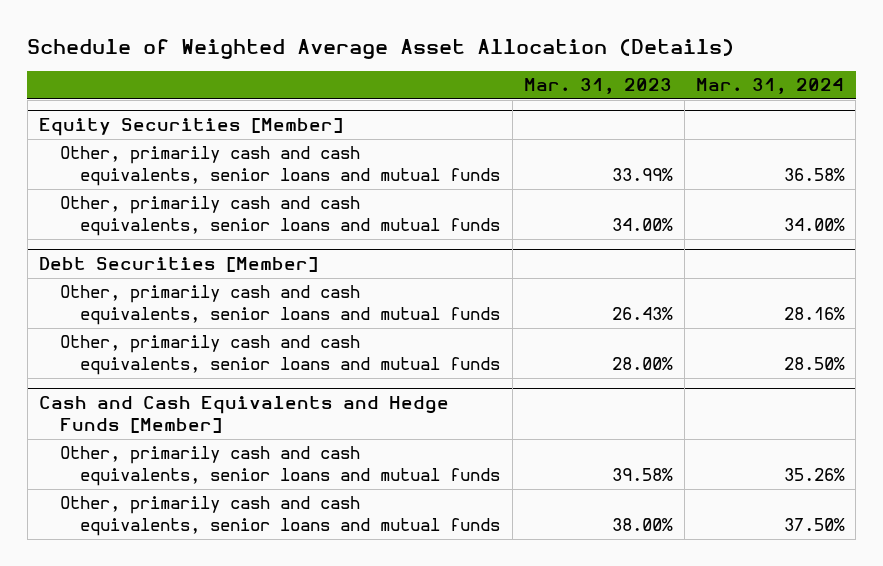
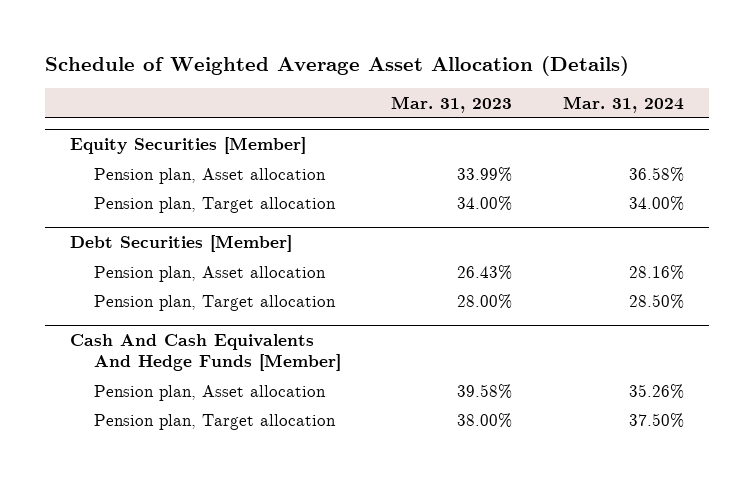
[59,146,501,187] Other, primarily cash and cash equivalents, senior loans and mutual funds -> [93,167,326,184] Pension plan, Asset allocation
[59,196,501,237] Other, primarily cash and cash equivalents, senior loans and mutual funds -> [93,196,336,213] Pension plan, Target allocation
[59,285,501,326] Other, primarily cash and cash equivalents, senior loans and mutual funds -> [93,265,326,282] Pension plan, Asset allocation
[59,335,501,376] Other, primarily cash and cash equivalents, senior loans and mutual funds -> [93,294,336,311] Pension plan, Target allocation
[39,396,450,433] Cash and Cash Equivalents and Hedge Funds [Member] -> [70,334,341,371] Cash And Cash Equivalents And Hedge Funds [Member]
[59,446,501,487] Other, primarily cash and cash equivalents, senior loans and mutual funds -> [93,384,326,401] Pension plan, Asset allocation
[59,496,501,537] Other, primarily cash and cash equivalents, senior loans and mutual funds -> [93,413,336,430] Pension plan, Target allocation

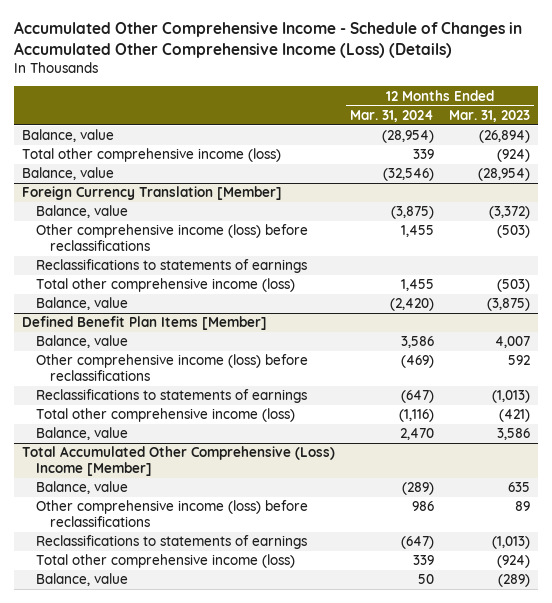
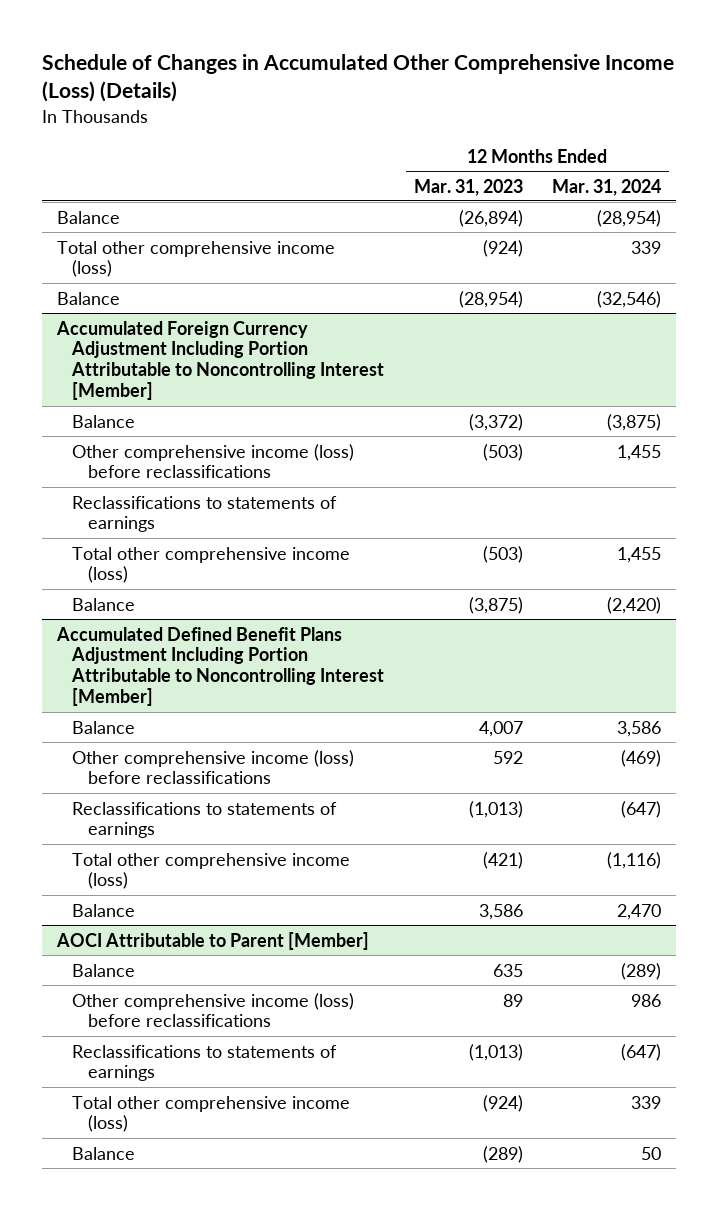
[13,21,522,59] Accumulated Other Comprehensive Income - Schedule of Changes in Accumulated Other Comprehensive Income (Loss) (Details) -> [41,54,674,103] Schedule of Changes in Accumulated Other Comprehensive Income (Loss) (Details)
[21,129,114,143] Balance, value -> [56,210,120,224] Balance
[21,167,114,181] Balance, value -> [56,291,120,305] Balance
[21,186,282,201] Foreign Currency Translation [Member] -> [55,320,385,401] Accumulated Foreign Currency Adjustment Including Portion Attributable to Noncontrolling Interest [Member]
[35,205,128,219] Balance, value -> [72,414,136,428] Balance
[35,297,128,311] Balance, value -> [72,597,136,611] Balance
[21,316,267,331] Defined Benefit Plan Items [Member] -> [55,626,385,707] Accumulated Defined Benefit Plans Adjustment Including Portion Attributable to Noncontrolling Interest [Member]
[35,335,128,349] Balance, value -> [72,720,136,734] Balance
[35,427,128,441] Balance, value -> [72,903,136,917] Balance
[21,446,335,477] Total Accumulated Other Comprehensive (Loss) Income [Member] -> [55,931,369,950] AOCI Attributable to Parent [Member]
[35,481,128,495] Balance, value -> [72,963,136,977] Balance
[35,573,128,587] Balance, value -> [72,1146,136,1160] Balance

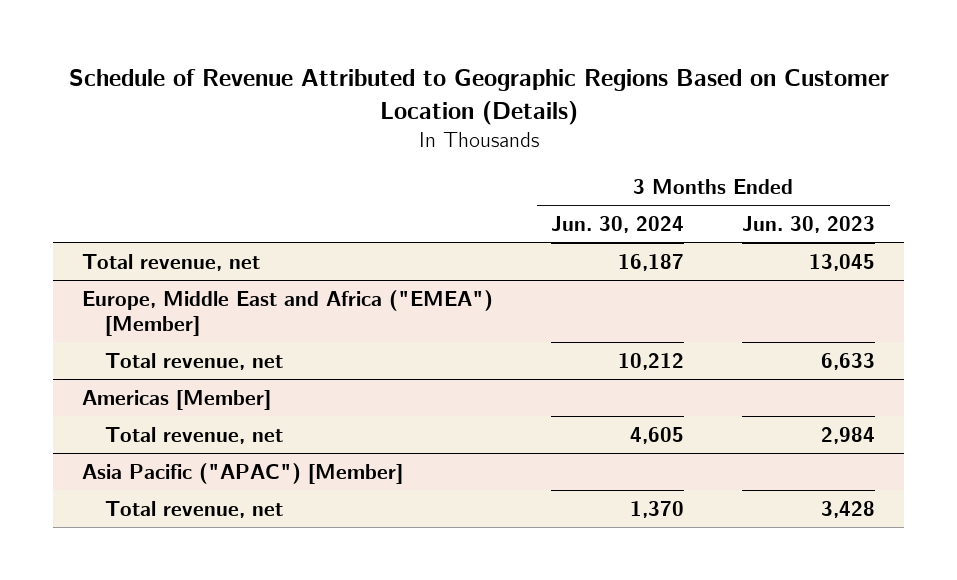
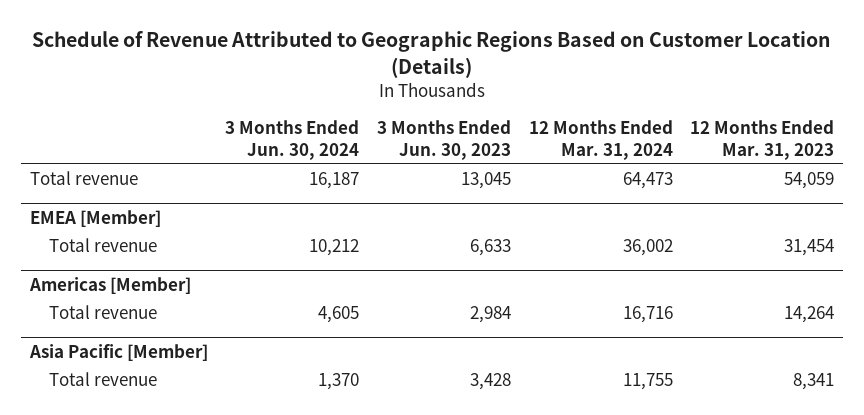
none -> [528,119,673,160] 12 Months Ended Mar. 31, 2024
none -> [690,119,835,160] 12 Months Ended Mar. 31, 2023
[82,253,261,271] Total revenue, net -> [29,171,138,186] Total revenue
[82,289,494,337] Europe, Middle East and Africa ("EMEA") [Member] -> [29,210,161,228] EMEA [Member]
[104,352,283,370] Total revenue, net -> [49,238,158,253] Total revenue
[104,426,283,444] Total revenue, net -> [49,305,158,320] Total revenue
[82,462,404,484] Asia Pacific ("APAC") [Member] -> [28,344,208,362] Asia Pacific [Member]
[104,500,283,518] Total revenue, net -> [49,372,158,387] Total revenue

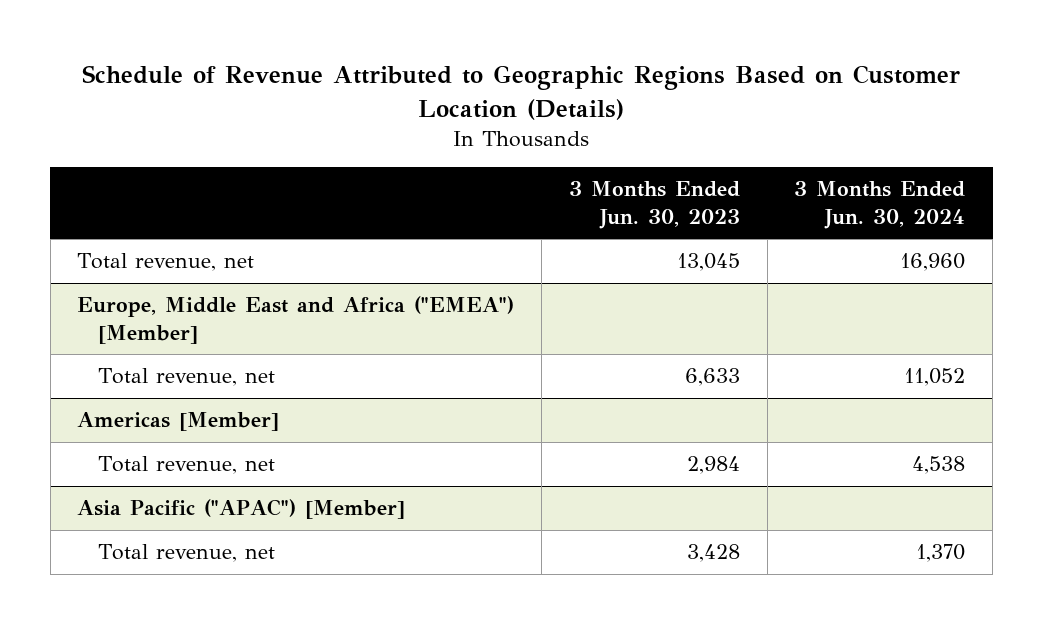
[528,119,673,160] 12 Months Ended Mar. 31, 2024 -> none
[690,119,835,160] 12 Months Ended Mar. 31, 2023 -> none
[29,171,138,186] Total revenue -> [77,253,255,272] Total revenue, net
[309,172,360,190] 16,187 -> [900,253,966,272] 16,960
[29,210,161,228] EMEA [Member] -> [77,296,515,344] Europe, Middle East and Africa ("EMEA") [Member]
[49,238,158,253] Total revenue -> [97,368,275,387] Total revenue, net
[309,239,360,257] 10,212 -> [904,368,966,387] 11,052
[49,305,158,320] Total revenue -> [97,456,275,475] Total revenue, net
[318,306,360,324] 4,605 -> [912,456,966,475] 4,538
[28,344,208,362] Asia Pacific [Member] -> [77,499,406,520] Asia Pacific ("APAC") [Member]
[49,372,158,387] Total revenue -> [97,544,275,563] Total revenue, net

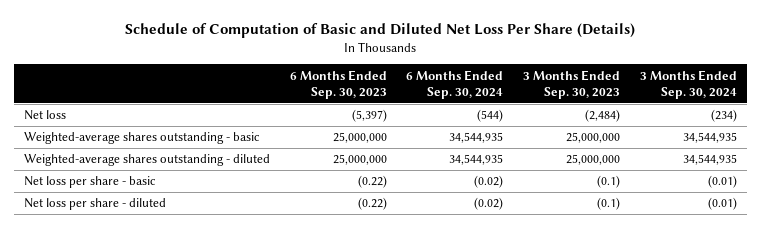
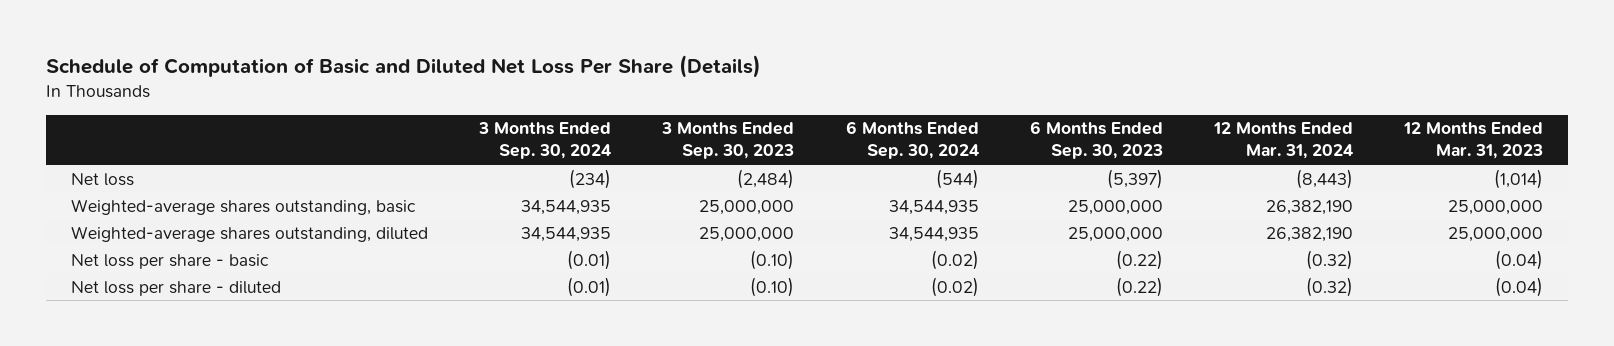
none -> [1212,122,1353,160] 12 Months Ended Mar. 31, 2024
none -> [1402,122,1543,160] 12 Months Ended Mar. 31, 2023
[23,132,260,145] Weighted-average shares outstanding - basic -> [71,198,417,215] Weighted-average shares outstanding, basic
[23,154,270,167] Weighted-average shares outstanding - diluted -> [71,225,429,242] Weighted-average shares outstanding, diluted
[596,175,620,189] (0.1) -> [750,249,795,270] (0.10)
[596,197,620,211] (0.1) -> [750,276,795,297] (0.10)

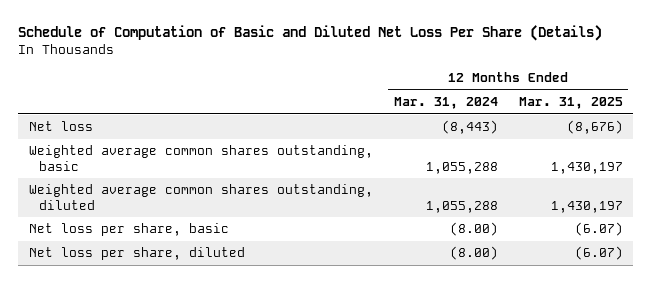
[478,122,612,160] 3 Months Ended Sep. 30, 2024 -> none
[661,122,795,160] 3 Months Ended Sep. 30, 2023 -> none
[845,121,979,160] 6 Months Ended Sep. 30, 2024 -> none
[1029,121,1163,160] 6 Months Ended Sep. 30, 2023 -> none
[1402,122,1543,160] 12 Months Ended Mar. 31, 2023 -> none
none -> [518,96,623,109] Mar. 31, 2025
[71,198,417,215] Weighted-average shares outstanding, basic -> [28,145,373,171] Weighted average common shares outstanding, basic
[1265,199,1353,215] 26,382,190 -> [425,161,498,174] 1,055,288
[71,225,429,242] Weighted-average shares outstanding, diluted -> [28,184,373,210] Weighted average common shares outstanding, diluted
[1265,226,1353,242] 26,382,190 -> [425,200,498,213] 1,055,288
[71,253,270,269] Net loss per share - basic -> [28,223,229,237] Net loss per share, basic
[1305,249,1353,270] (0.32) -> [449,222,498,237] (8.00)
[71,280,282,296] Net loss per share - diluted -> [28,247,245,261] Net loss per share, diluted
[1305,276,1353,297] (0.32) -> [449,246,498,261] (8.00)

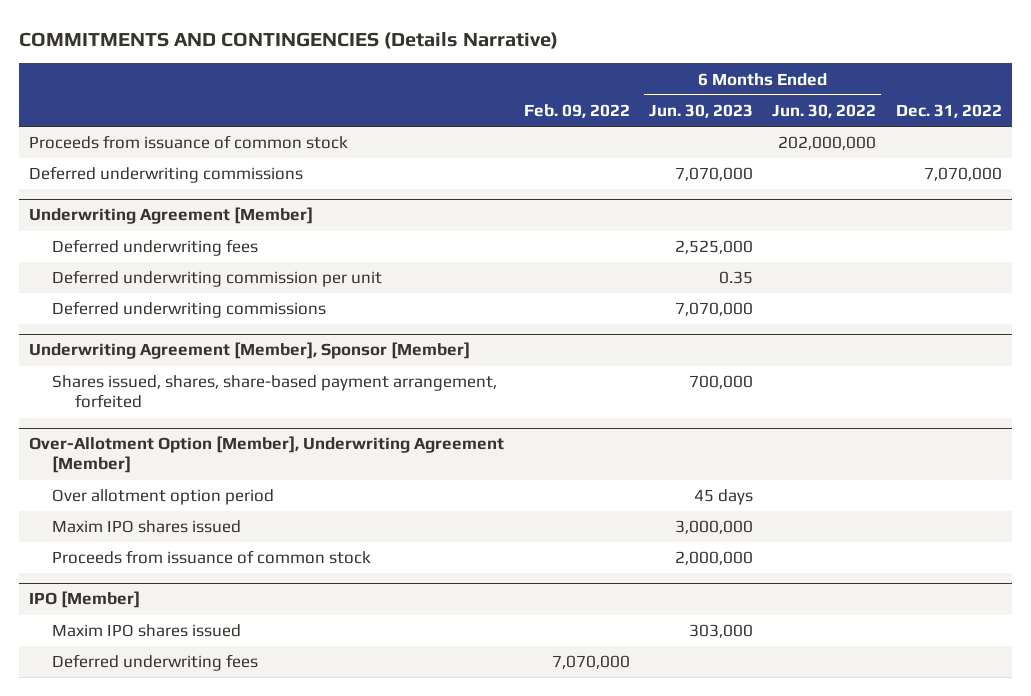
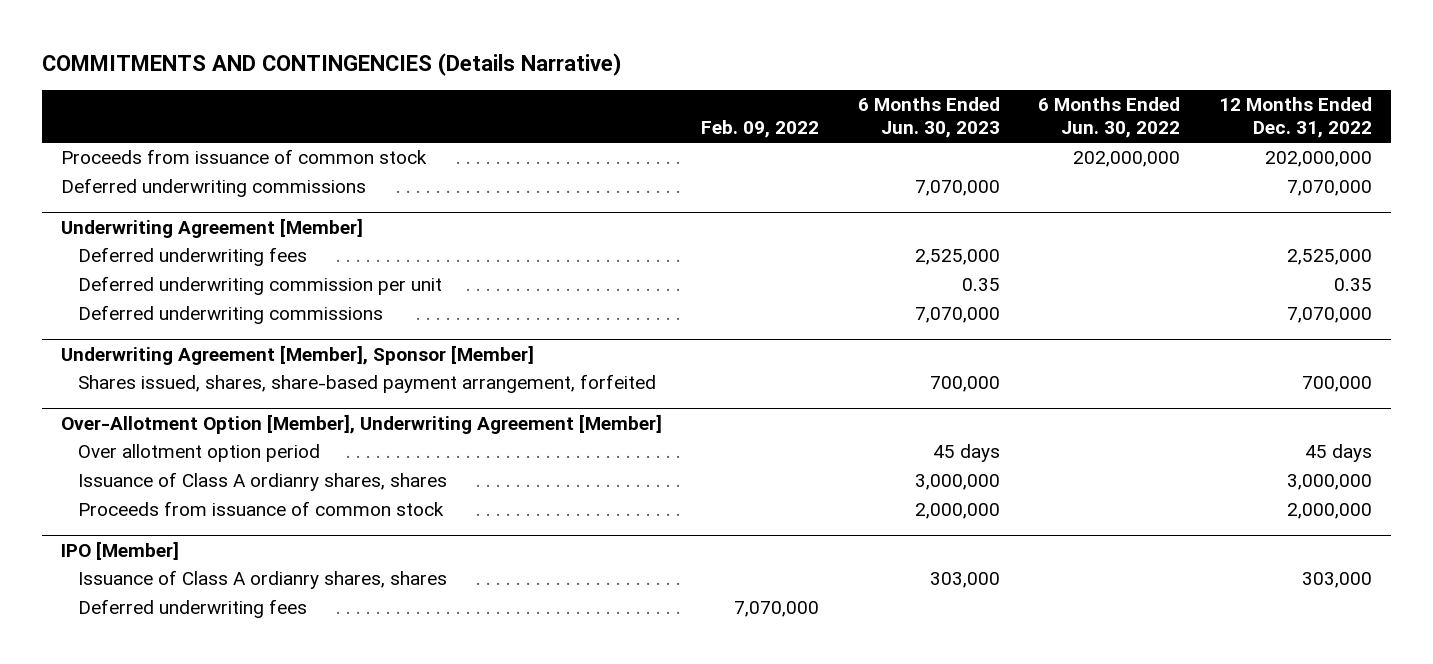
[895,104,1002,119] Dec. 31, 2022 -> none
none -> [1218,97,1372,139] 12 Months Ended Dec. 31, 2022
[51,520,241,534] Maxim IPO shares issued -> [77,472,447,492] Issuance of Class A ordianry shares, shares
[51,624,241,638] Maxim IPO shares issued -> [77,570,447,590] Issuance of Class A ordianry shares, shares

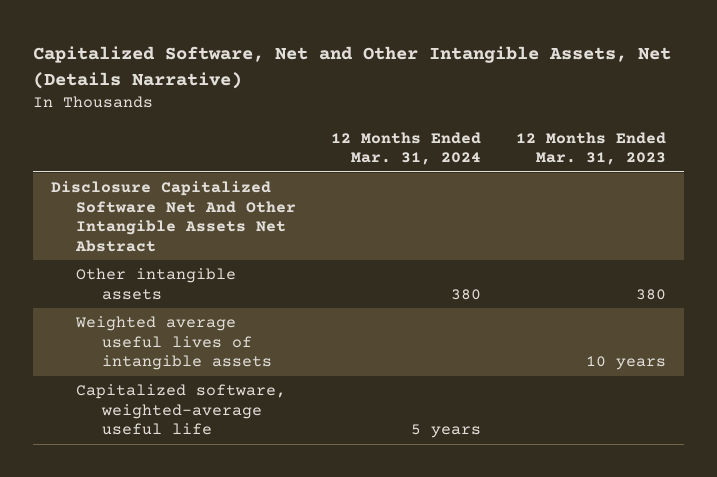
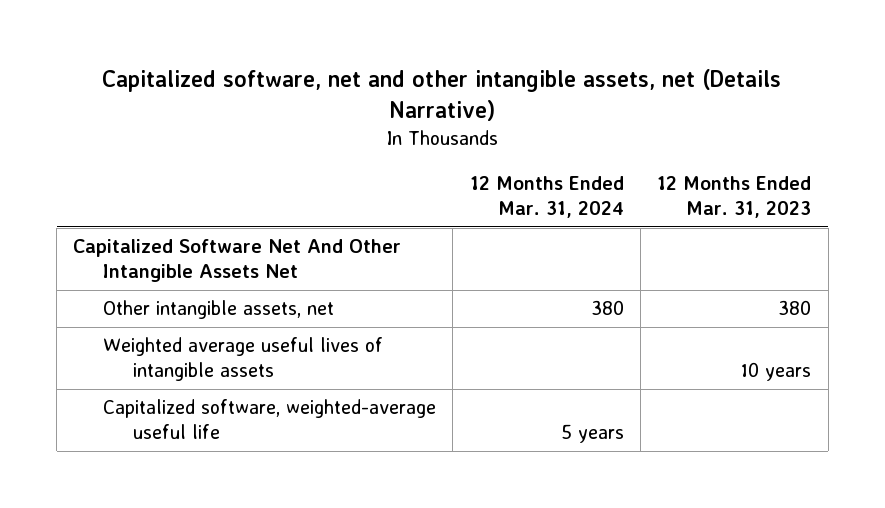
[33,46,672,89] Capitalized Software, Net and Other Intangible Assets, Net (Details Narrative) -> [102,69,782,122] Capitalized software, net and other intangible assets, net (Details Narrative)
[50,180,297,252] Disclosure Capitalized Software Net And Other Intangible Assets Net Abstract -> [73,239,402,283] Capitalized Software Net And Other Intangible Assets Net
[76,267,237,300] Other intangible assets -> [103,300,335,320] Other intangible assets, net

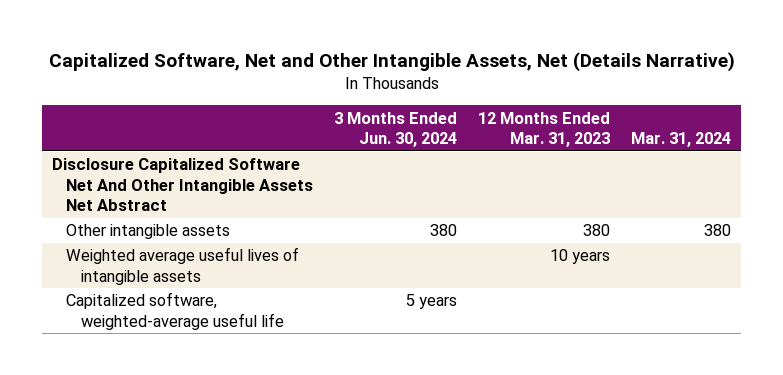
[102,69,782,122] Capitalized software, net and other intangible assets, net (Details Narrative) -> [48,52,735,73] Capitalized Software, Net and Other Intangible Assets, Net (Details Narrative)
[469,175,624,219] 12 Months Ended Mar. 31, 2024 -> none
none -> [334,111,458,148] 3 Months Ended Jun. 30, 2024
none -> [631,132,732,148] Mar. 31, 2024
[73,239,402,283] Capitalized Software Net And Other Intangible Assets Net -> [52,158,314,212] Disclosure Capitalized Software Net And Other Intangible Assets Net Abstract
[103,300,335,320] Other intangible assets, net -> [66,224,231,240] Other intangible assets

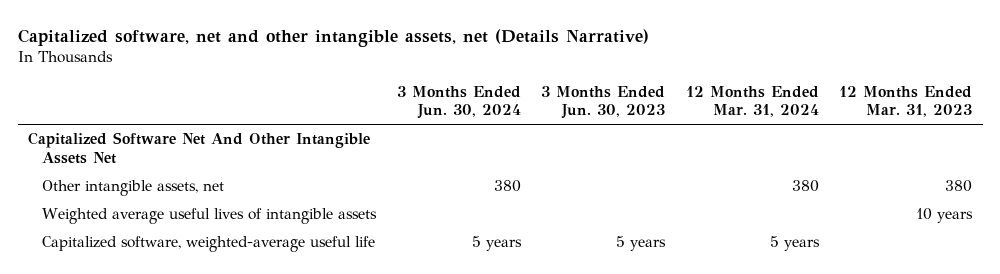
[48,52,735,73] Capitalized Software, Net and Other Intangible Assets, Net (Details Narrative) -> [17,28,649,47] Capitalized software, net and other intangible assets, net (Details Narrative)
[631,132,732,148] Mar. 31, 2024 -> none
none -> [541,86,666,120] 3 Months Ended Jun. 30, 2023
none -> [685,86,819,118] 12 Months Ended Mar. 31, 2024
[52,158,314,212] Disclosure Capitalized Software Net And Other Intangible Assets Net Abstract -> [28,132,371,164] Capitalized Software Net And Other Intangible Assets Net
[66,224,231,240] Other intangible assets -> [42,180,225,197] Other intangible assets, net

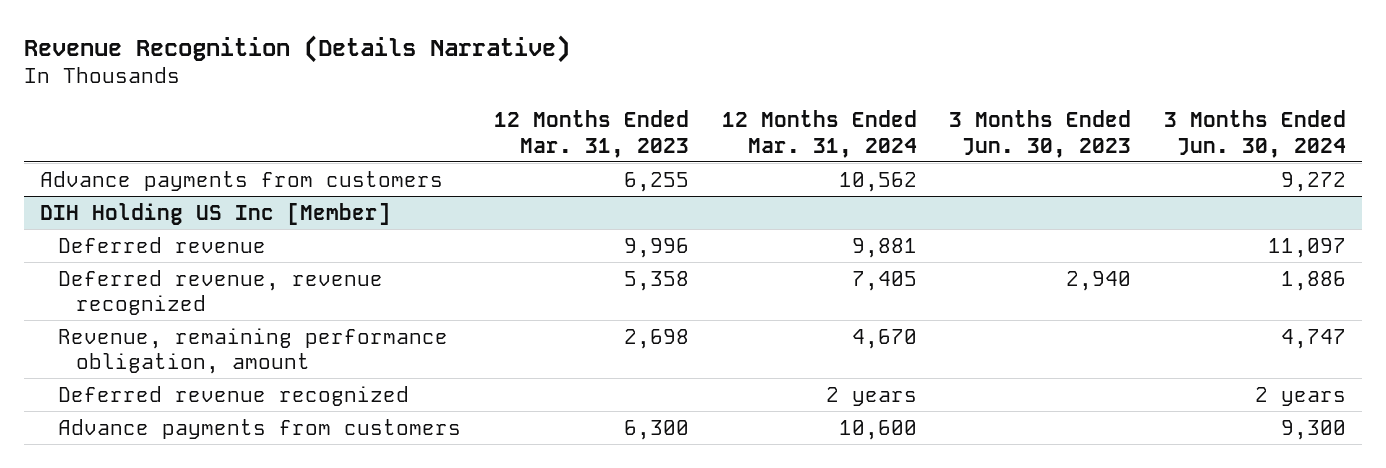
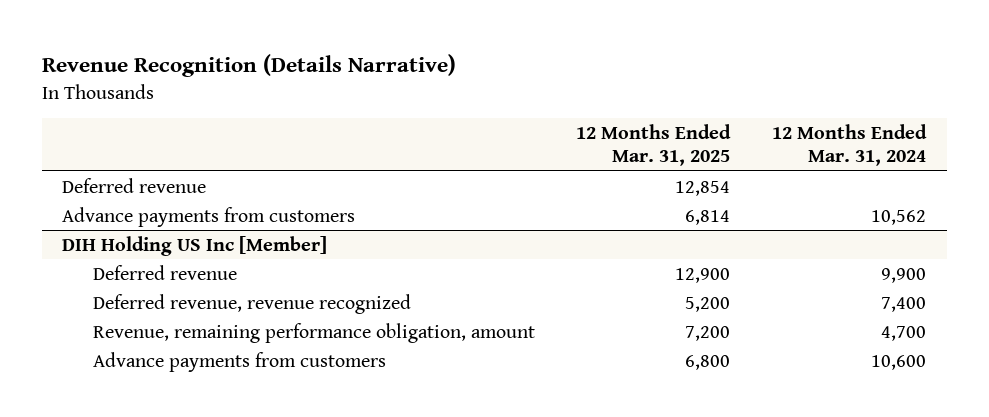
[493,110,689,158] 12 Months Ended Mar. 31, 2023 -> none
[949,110,1132,158] 3 Months Ended Jun. 30, 2023 -> none
[1164,110,1347,158] 3 Months Ended Jun. 30, 2024 -> none
none -> [576,124,732,166] 12 Months Ended Mar. 31, 2025
none -> [62,177,207,193] Deferred revenue
[58,385,410,406] Deferred revenue recognized -> none
[851,237,917,258] 9,881 -> [881,267,927,283] 9,900
[851,270,917,291] 7,405 -> [881,296,927,312] 7,400
[851,328,917,349] 4,670 -> [881,325,927,341] 4,700

